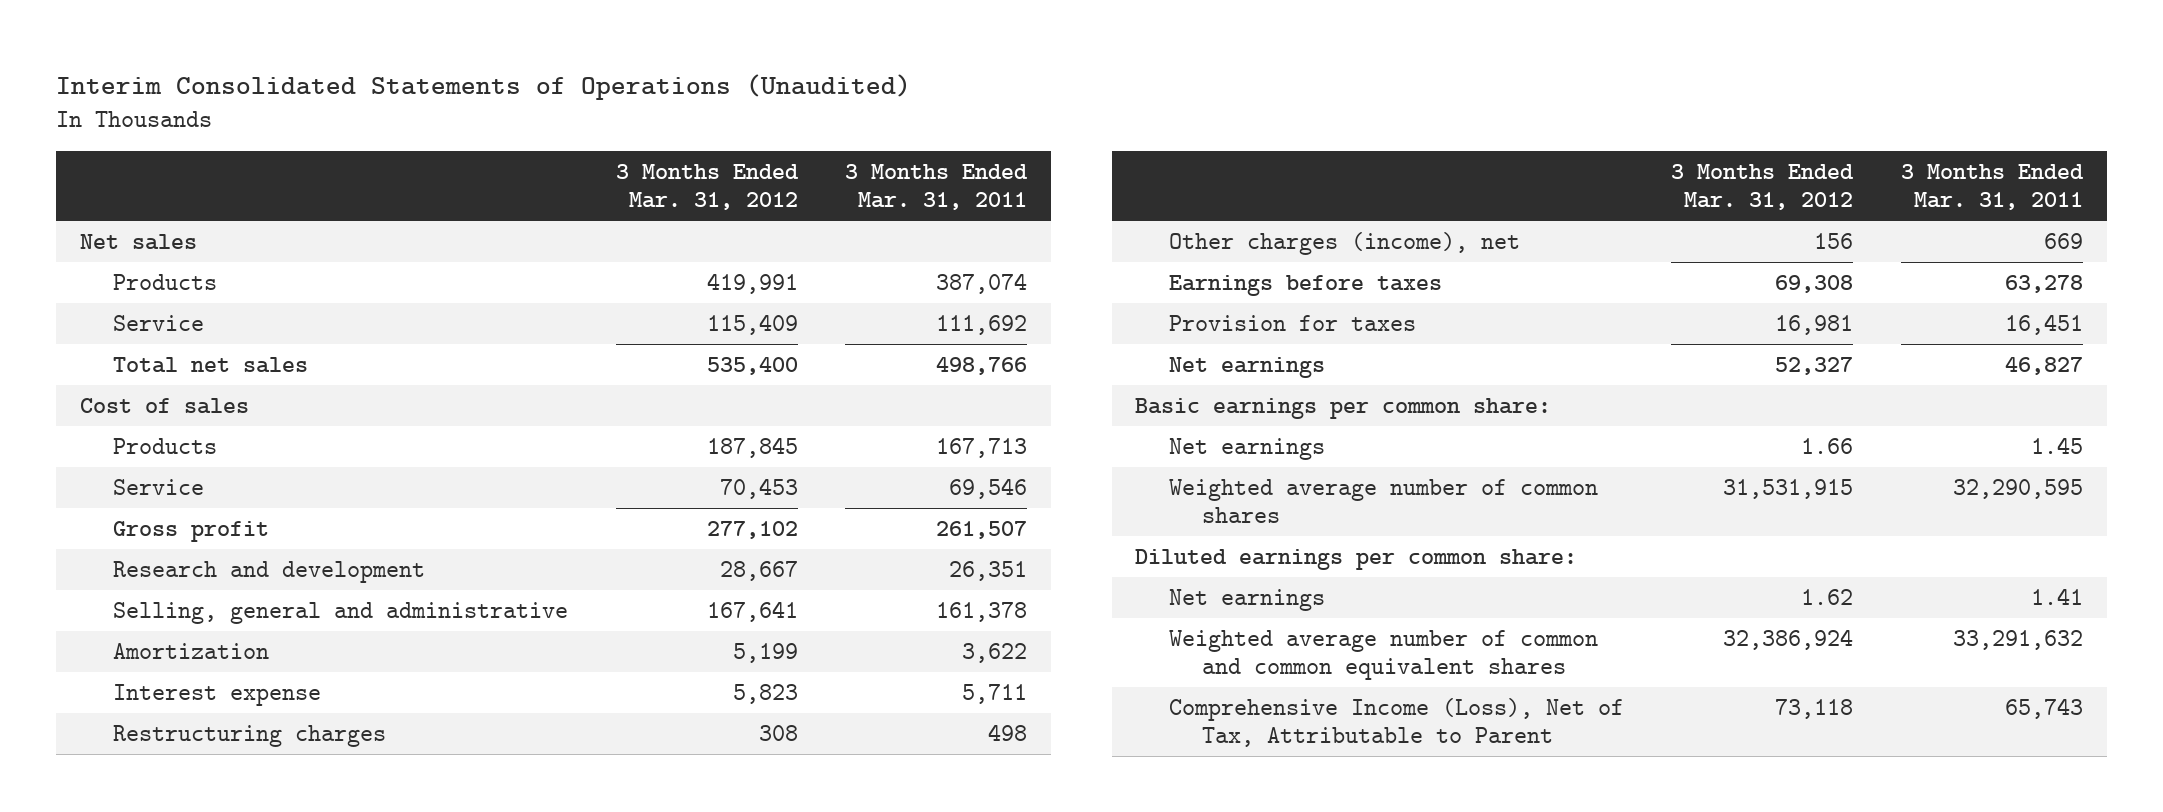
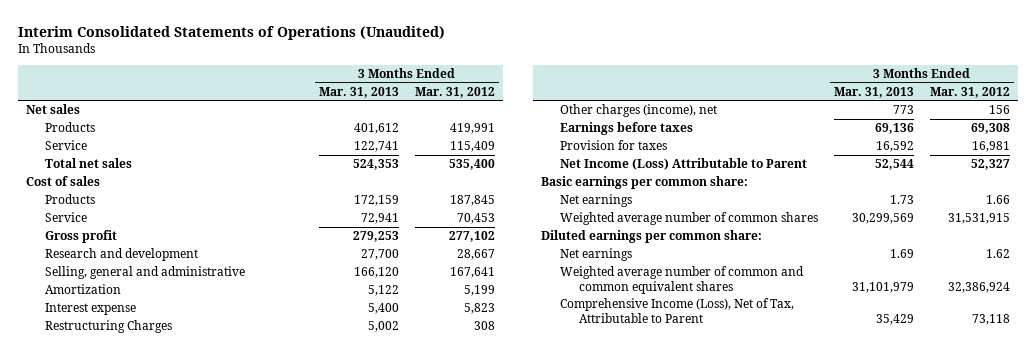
[845,163,1029,211] 3 Months Ended Mar. 31, 2011 -> none
none -> [318,86,399,98] Mar. 31, 2013
[113,724,387,747] Restructuring charges -> [44,320,172,334] Restructuring Charges
[1168,356,1325,378] Net earnings -> [559,158,807,171] Net Income (Loss) Attributable to Parent

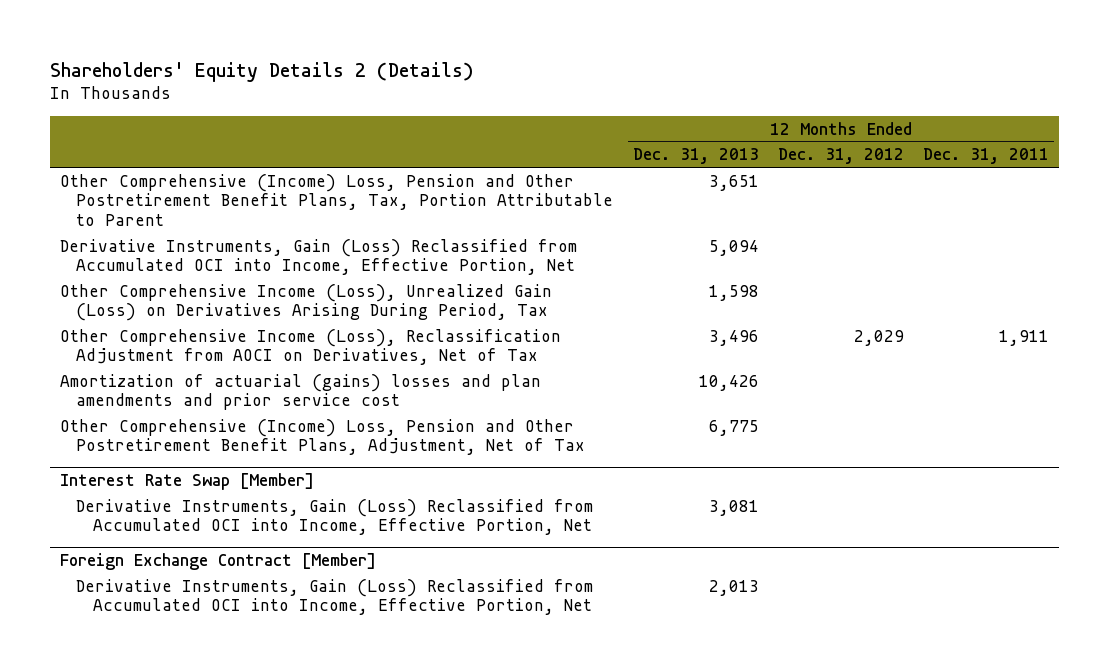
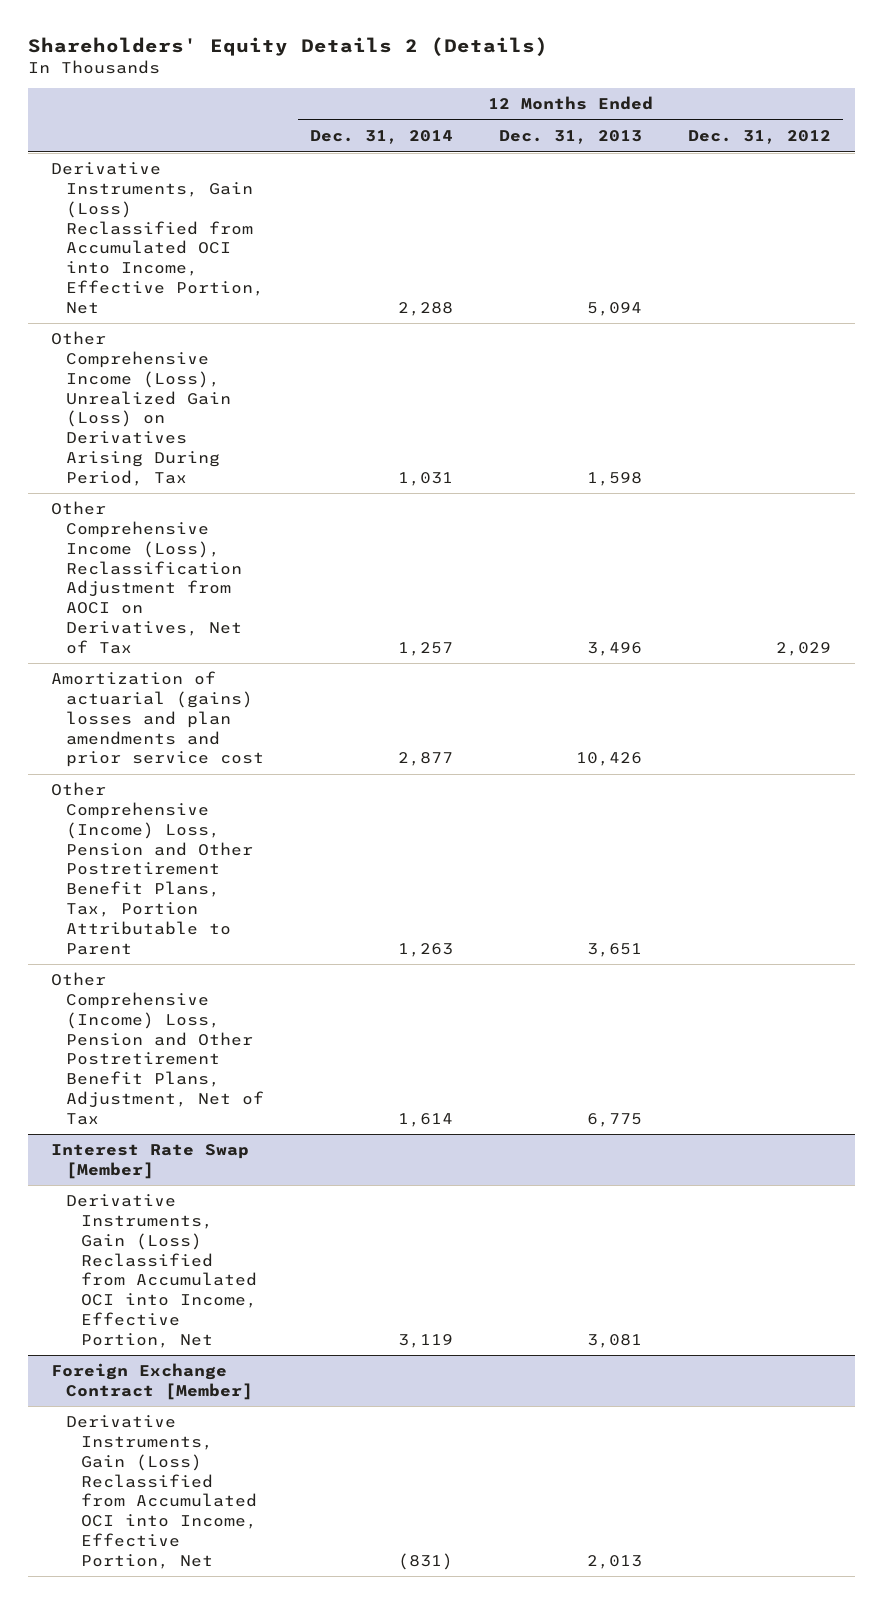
[922,148,1049,165] Dec. 31, 2011 -> none
none -> [309,130,453,145] Dec. 31, 2014
[59,173,614,227] Other Comprehensive (Income) Loss, Pension and Other Postretirement Benefit Plans, Tax, Portion Attributable to Parent -> [50,782,253,955] Other Comprehensive (Income) Loss, Pension and Other Postretirement Benefit Plans, Tax, Portion Attributable to Parent

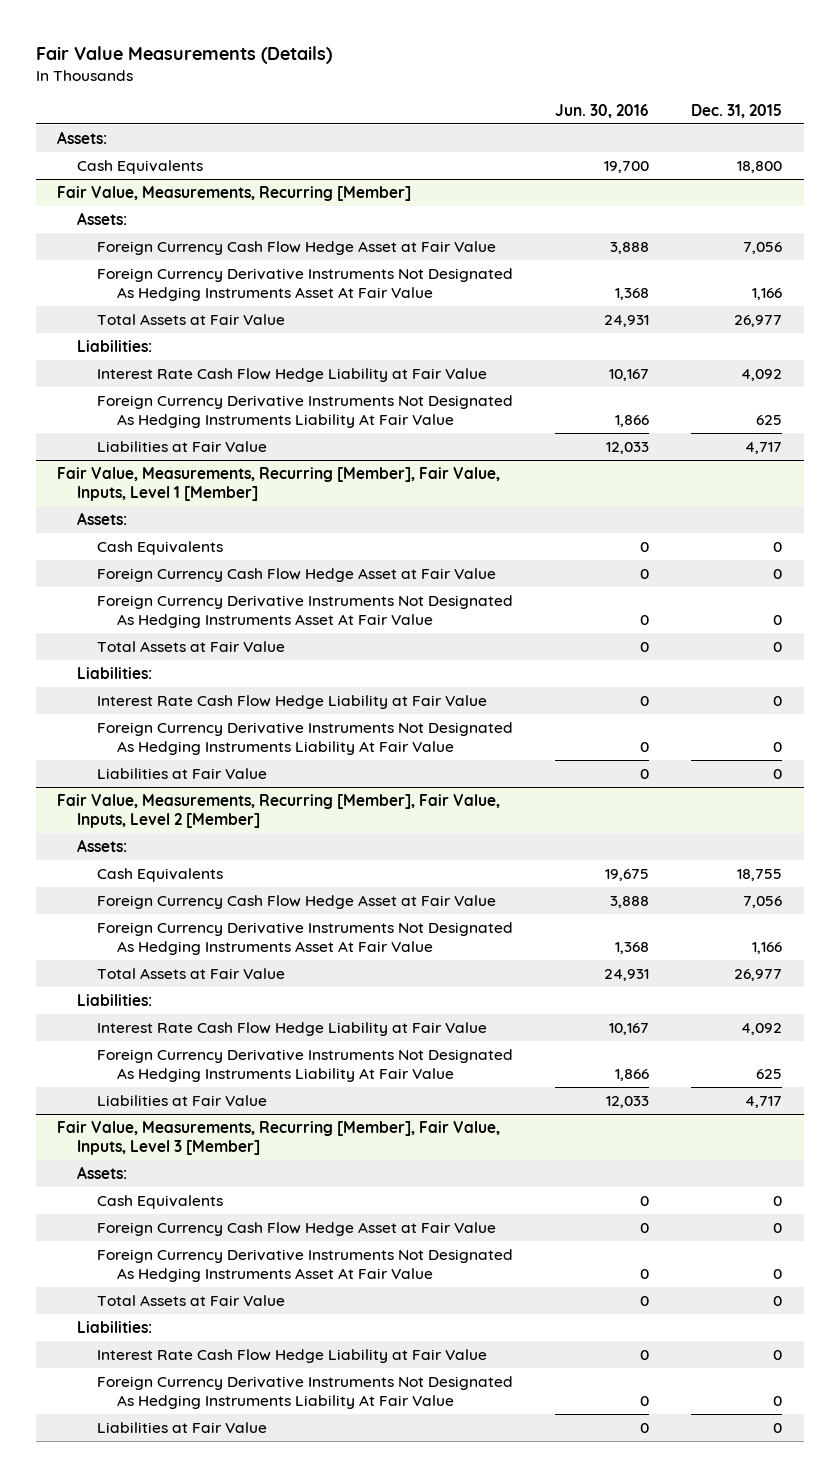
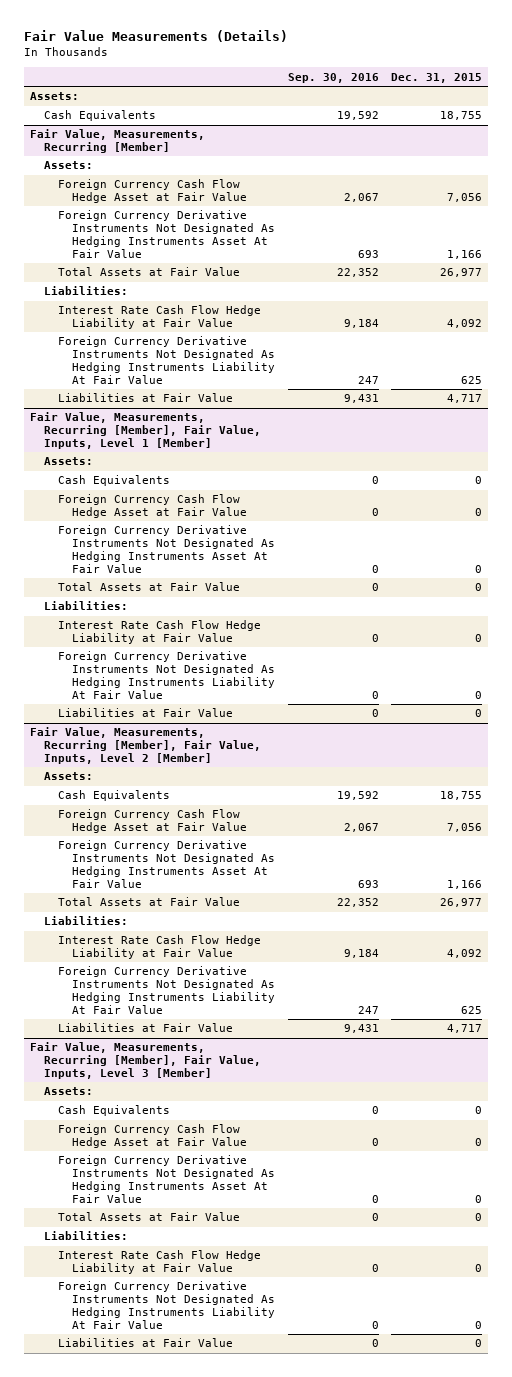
[555,103,650,118] Jun. 30, 2016 -> none
none -> [287,72,379,83] Sep. 30, 2016
[737,161,783,174] 18,800 -> [439,111,482,121] 18,755

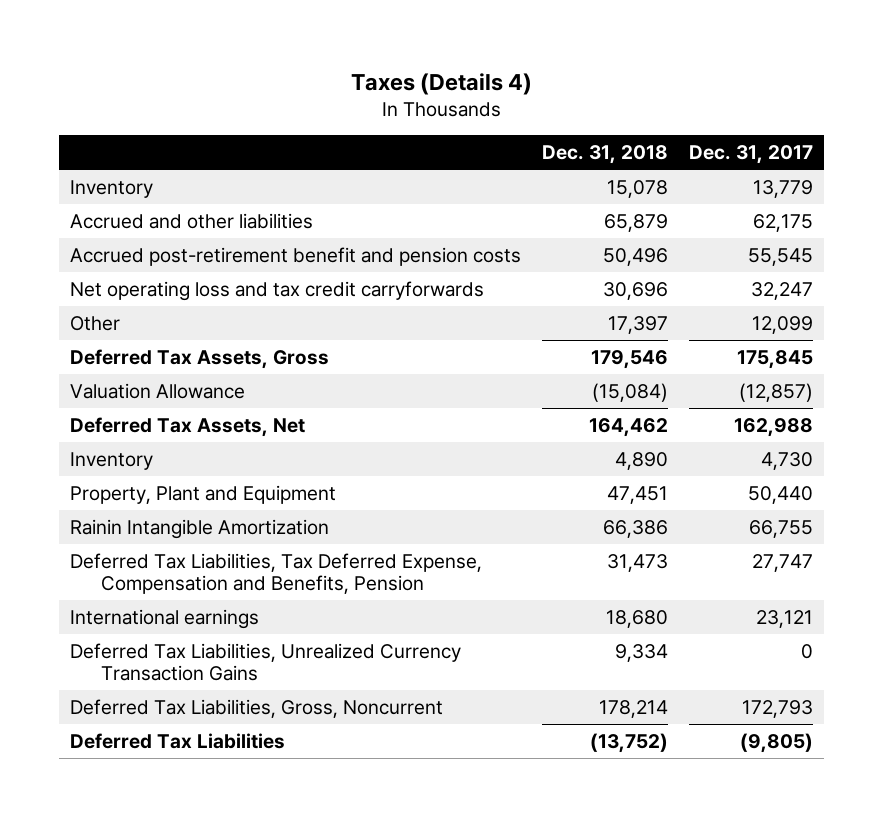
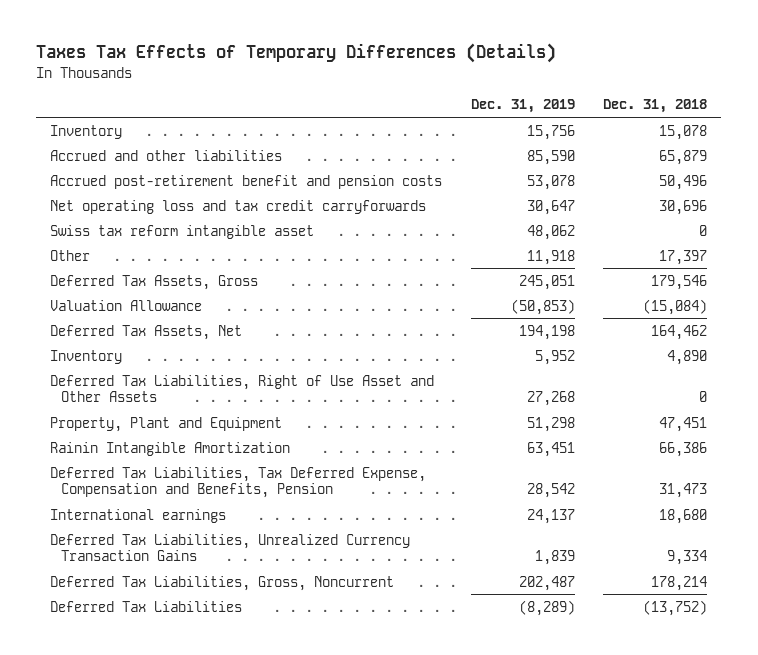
[350,72,532,95] Taxes (Details 4) -> [36,43,557,64] Taxes Tax Effects of Temporary Differences (Details)
[689,145,814,165] Dec. 31, 2017 -> none
none -> [470,99,575,114] Dec. 31, 2019
none -> [50,224,315,239] Swiss tax reform intangible asset
none -> [50,374,435,403] Deferred Tax Liabilities, Right of Use Asset and Other Assets

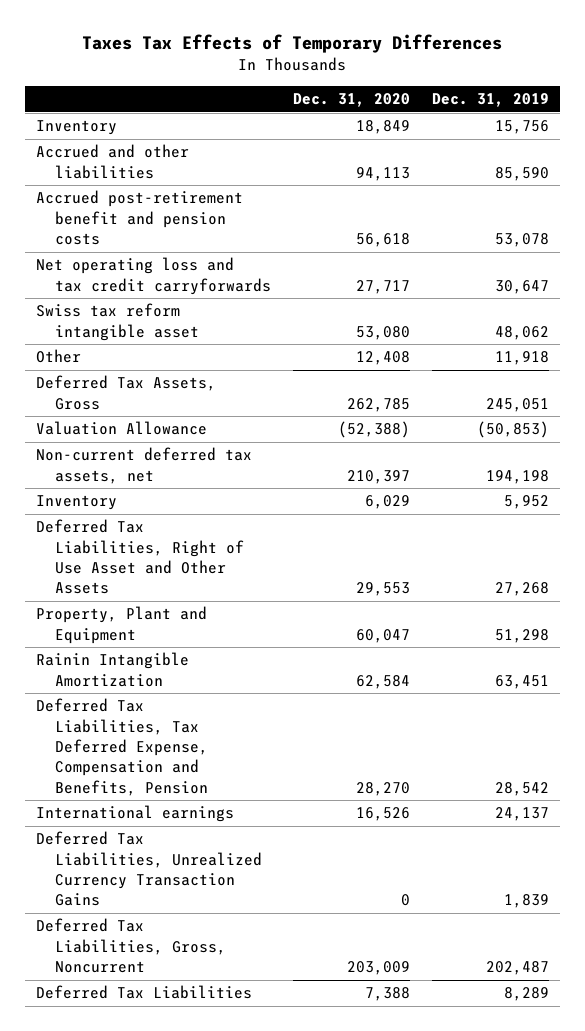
[36,43,557,64] Taxes Tax Effects of Temporary Differences (Details) -> [82,33,503,53] Taxes Tax Effects of Temporary Differences
[603,99,708,114] Dec. 31, 2018 -> none
none -> [293,93,411,108] Dec. 31, 2020
[50,324,243,340] Deferred Tax Assets, Net -> [35,447,252,484] Non-current deferred tax assets, net
[518,599,575,616] (8,289) -> [504,987,550,1002] 8,289

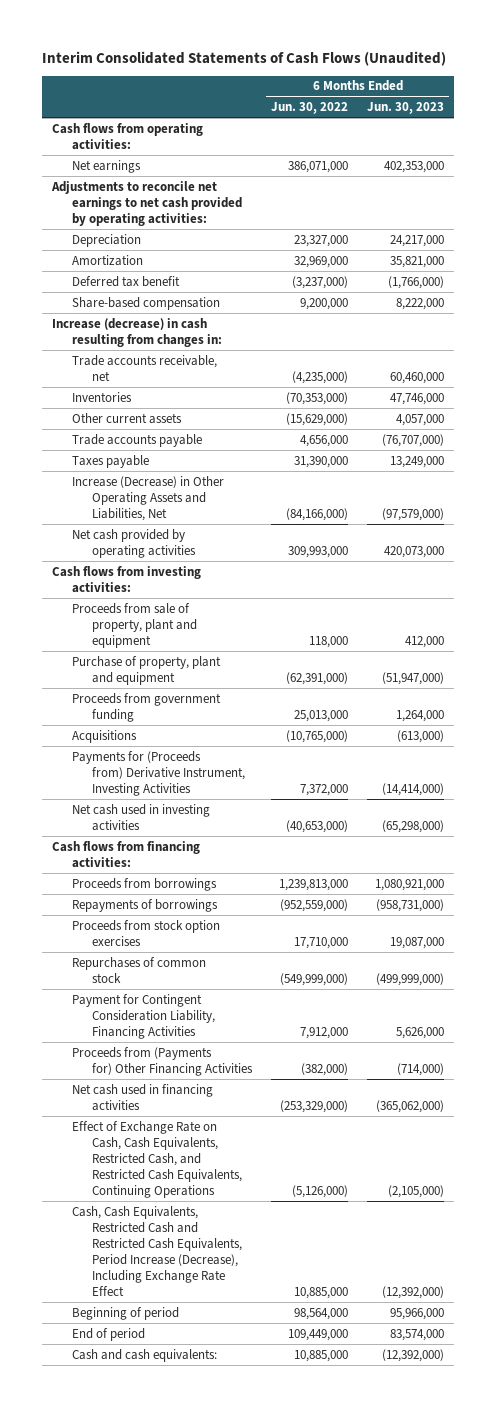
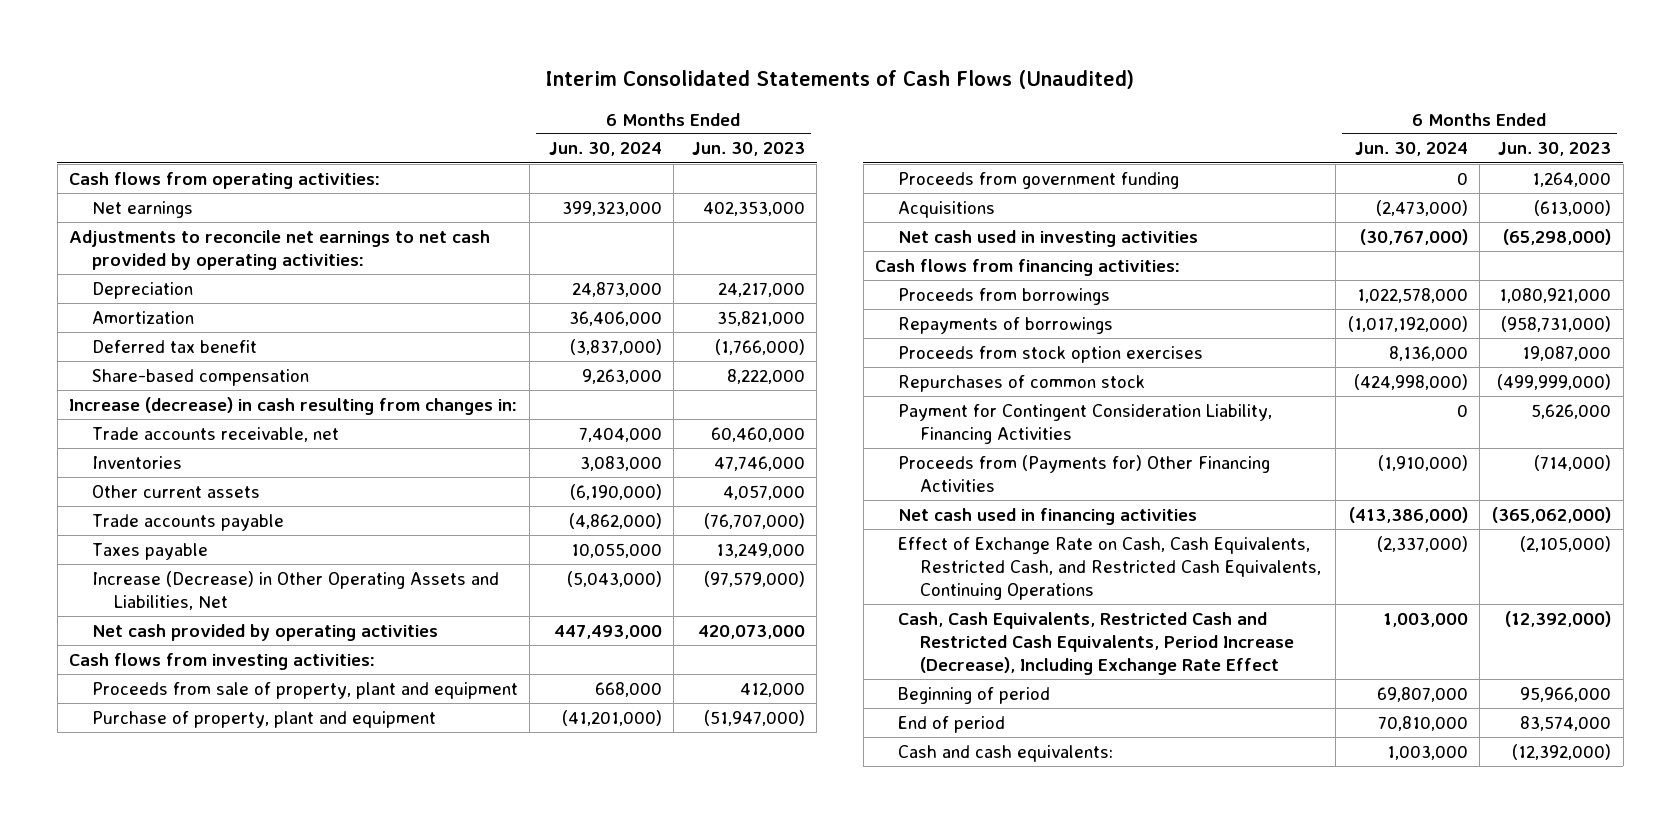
[270,102,348,115] Jun. 30, 2022 -> none
none -> [548,142,662,157] Jun. 30, 2024
[71,750,245,796] Payments for (Proceeds from) Derivative Instrument, Investing Activities -> none

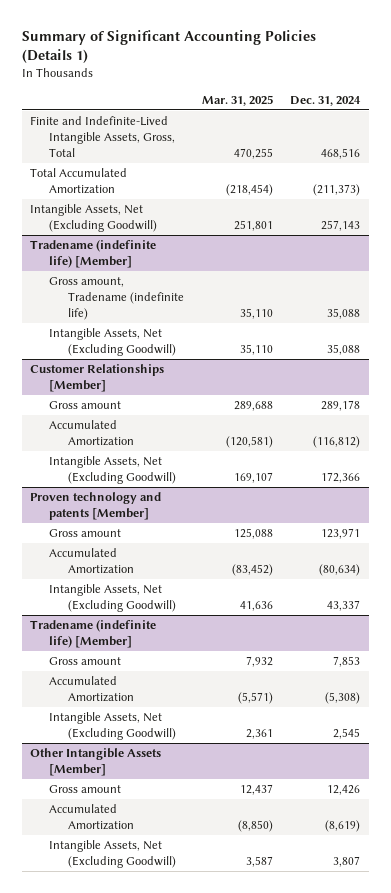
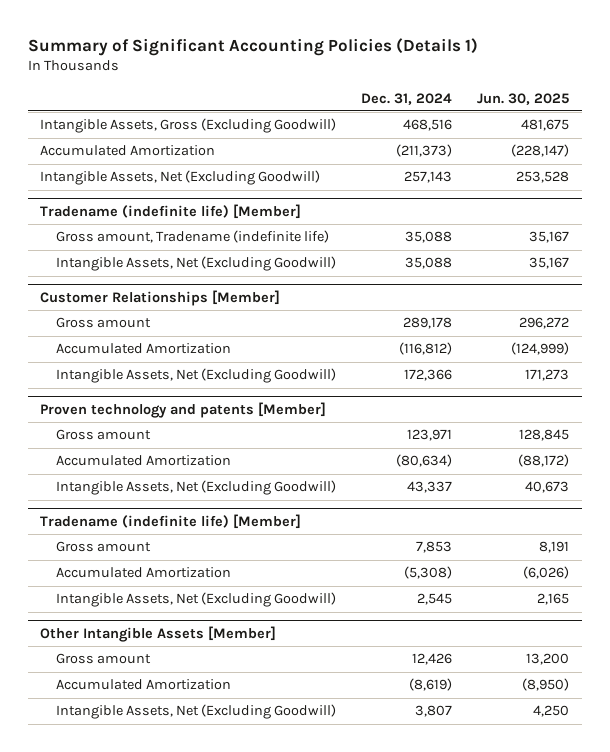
[201,94,273,106] Mar. 31, 2025 -> none
none -> [477,92,570,105] Jun. 30, 2025
[30,115,176,157] Finite and Indefinite-Lived Intangible Assets, Gross, Total -> [40,118,337,134] Intangible Assets, Gross (Excluding Goodwill)
[30,167,128,194] Total Accumulated Amortization -> [40,145,216,157] Accumulated Amortization

